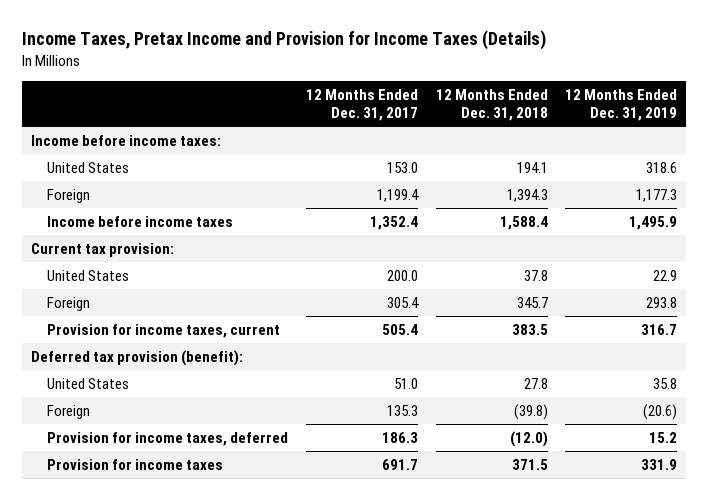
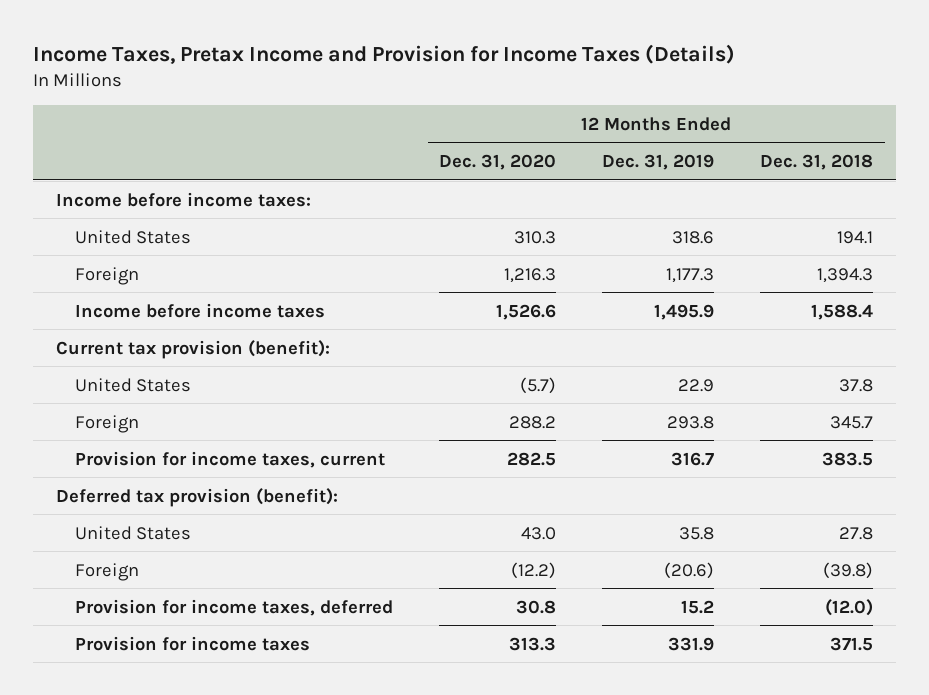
[305,89,418,122] 12 Months Ended Dec. 31, 2017 -> none
none -> [439,153,557,170] Dec. 31, 2020
[30,242,174,257] Current tax provision: -> [55,339,330,359] Current tax provision (benefit):

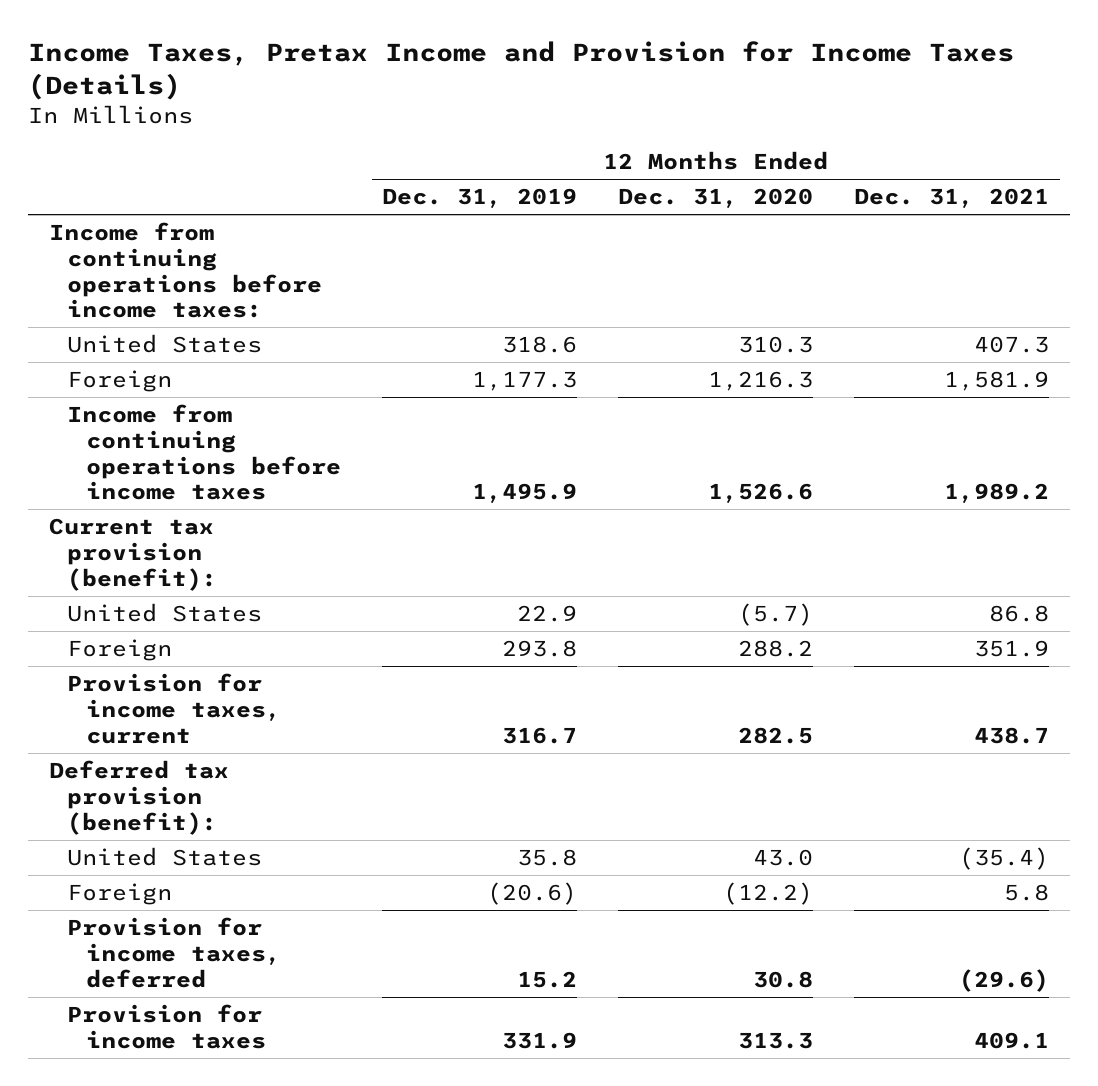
[760,153,874,170] Dec. 31, 2018 -> none
none -> [854,188,1050,209] Dec. 31, 2021
[55,191,311,207] Income before income taxes: -> [48,222,323,319] Income from continuing operations before income taxes:
[75,302,326,318] Income before income taxes -> [67,404,341,501] Income from continuing operations before income taxes

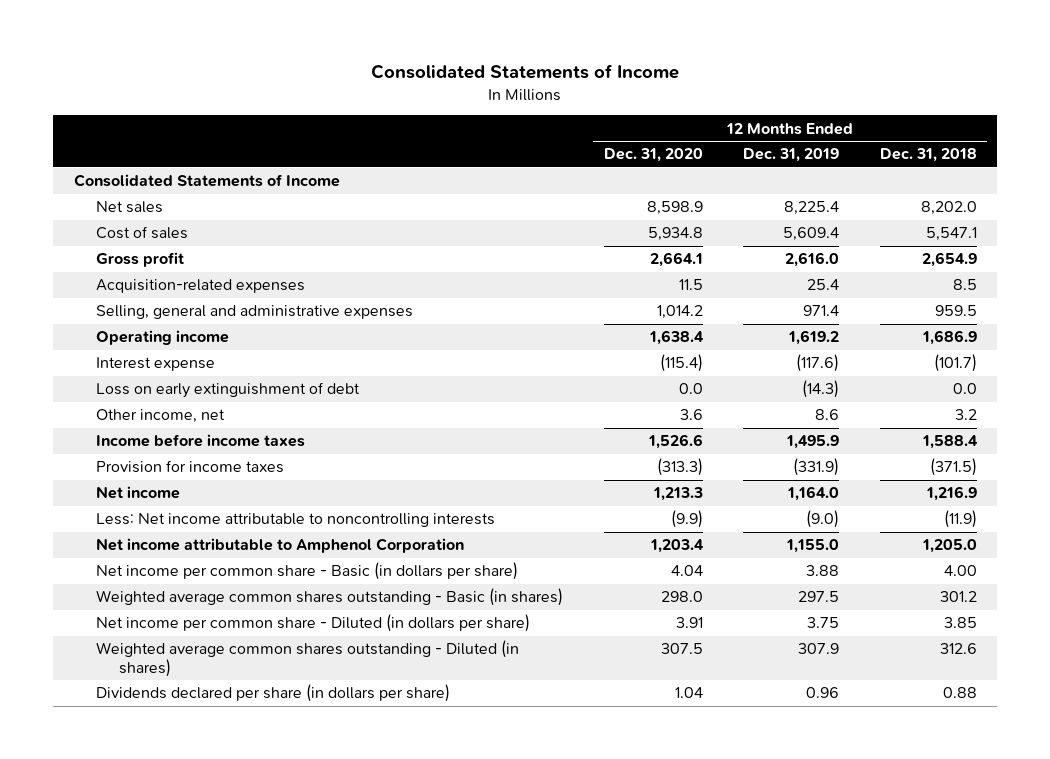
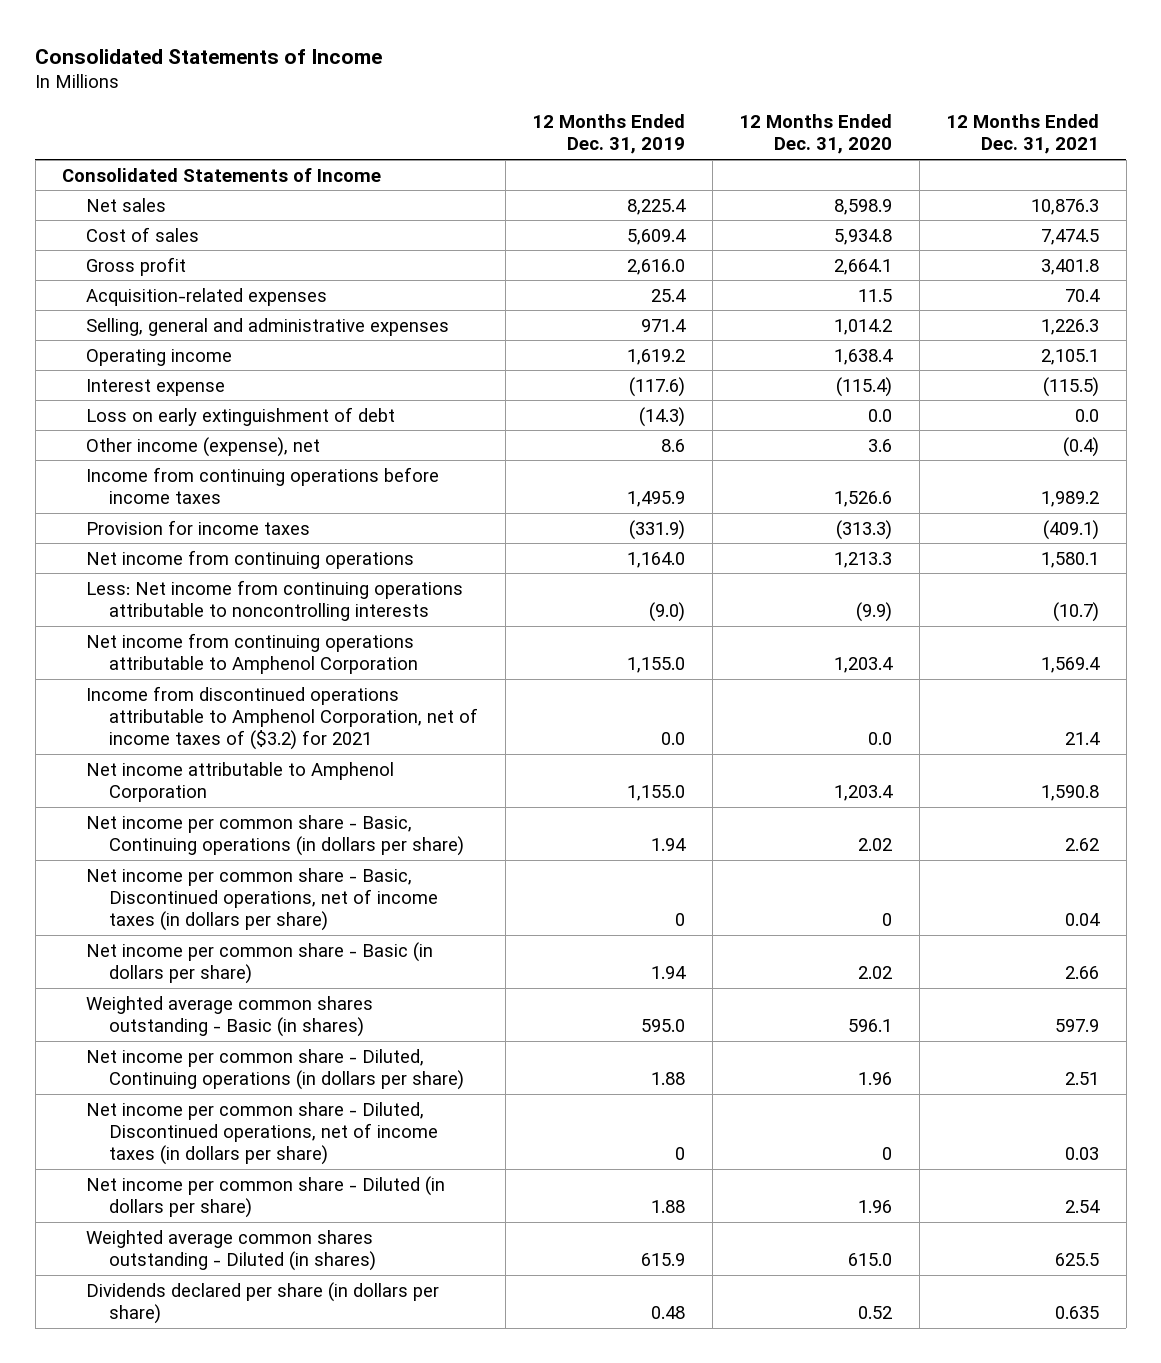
[879,148,977,163] Dec. 31, 2018 -> none
none -> [946,114,1100,155] 12 Months Ended Dec. 31, 2021
[96,409,226,424] Other income, net -> [85,436,320,457] Other income (expense), net
[96,434,306,448] Income before income taxes -> [85,466,439,504] Income from continuing operations before income taxes
[96,486,181,500] Net income -> [85,549,414,569] Net income from continuing operations
[96,513,496,528] Less: Net income attributable to noncontrolling interests -> [85,579,463,621] Less: Net income from continuing operations attributable to noncontrolling interests
none -> [85,632,419,674] Net income from continuing operations attributable to Amphenol Corporation
none -> [85,685,479,750] Income from discontinued operations attributable to Amphenol Corporation, net of income taxes of ($3.2) for 2021
none -> [85,814,465,856] Net income per common share - Basic, Continuing operations (in dollars per share)
none -> [85,867,439,931] Net income per common share - Basic, Discontinued operations, net of income taxes (in dollars per share)
[670,565,703,577] 4.04 -> [858,965,893,979] 2.02
[806,565,840,577] 3.88 -> [651,965,687,979] 1.94
[660,591,703,603] 298.0 -> [848,1018,893,1032] 596.1
[798,591,840,603] 297.5 -> [641,1018,686,1032] 595.0
none -> [85,1048,465,1090] Net income per common share - Diluted, Continuing operations (in dollars per share)
none -> [85,1101,439,1165] Net income per common share - Diluted, Discontinued operations, net of income taxes (in dollars per share)
[675,617,703,629] 3.91 -> [858,1199,893,1213] 1.96
[807,617,840,629] 3.75 -> [651,1199,686,1213] 1.88
[660,643,703,655] 307.5 -> [848,1252,893,1266] 615.0
[798,643,840,655] 307.9 -> [641,1252,686,1266] 615.9
[674,687,703,699] 1.04 -> [858,1305,893,1319] 0.52
[806,687,840,699] 0.96 -> [651,1305,686,1319] 0.48

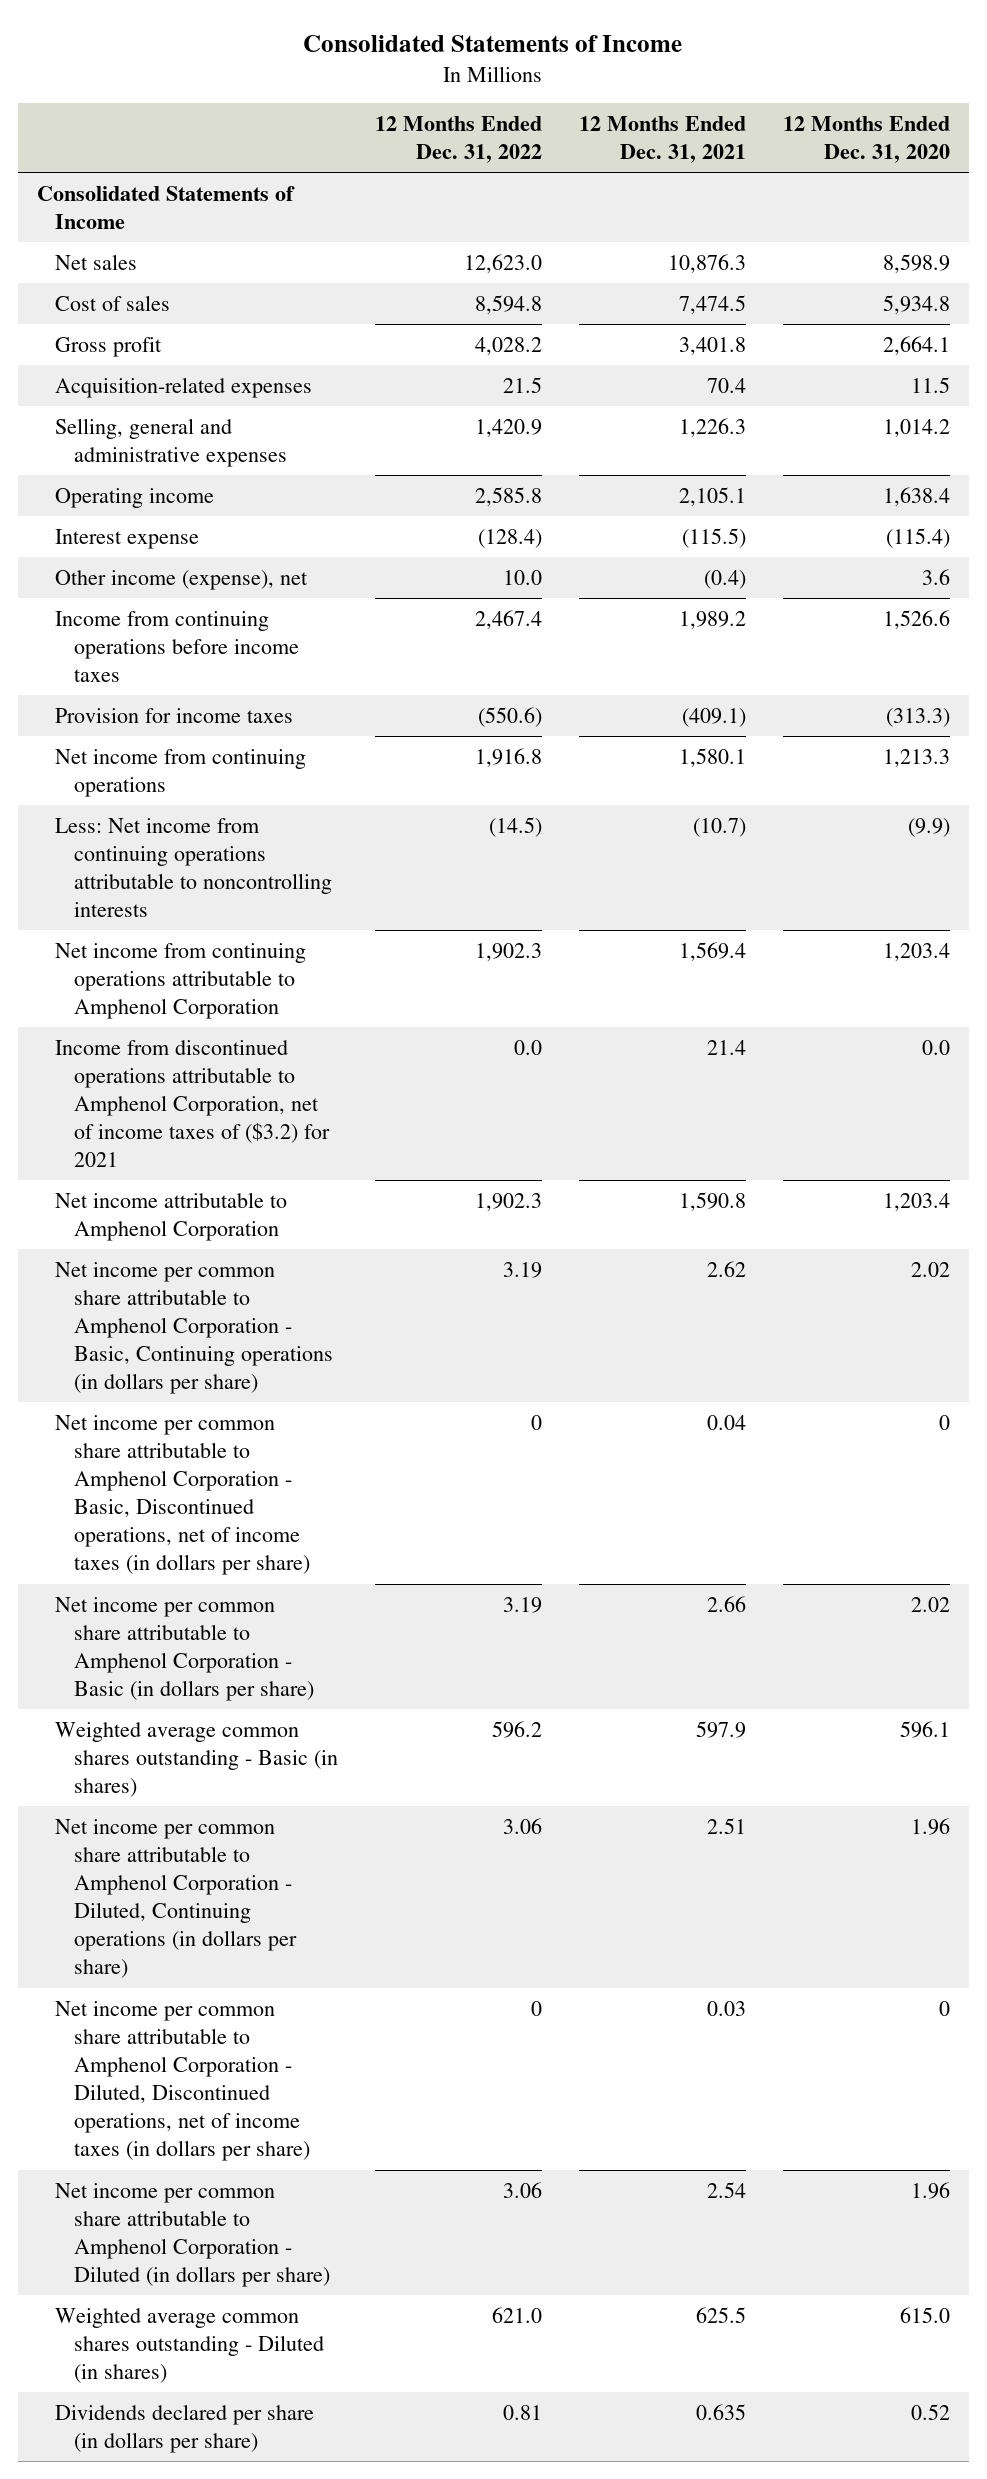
[532,114,686,155] 12 Months Ended Dec. 31, 2019 -> none
none -> [374,115,542,164] 12 Months Ended Dec. 31, 2022
[85,406,395,426] Loss on early extinguishment of debt -> none
[85,814,465,856] Net income per common share - Basic, Continuing operations (in dollars per share) -> [55,1261,333,1395] Net income per common share attributable to Amphenol Corporation - Basic, Continuing operations (in dollars per share)
[85,867,439,931] Net income per common share - Basic, Discontinued operations, net of income taxes (in dollars per share) -> [55,1414,310,1576] Net income per common share attributable to Amphenol Corporation - Basic, Discontinued operations, net of income taxes (in dollars per share)
[85,941,433,984] Net income per common share - Basic (in dollars per share) -> [55,1596,314,1702] Net income per common share attributable to Amphenol Corporation - Basic (in dollars per share)
[85,1048,465,1090] Net income per common share - Diluted, Continuing operations (in dollars per share) -> [55,1818,297,1979] Net income per common share attributable to Amphenol Corporation - Diluted, Continuing operations (in dollars per share)
[85,1101,439,1165] Net income per common share - Diluted, Discontinued operations, net of income taxes (in dollars per share) -> [55,2000,310,2162] Net income per common share attributable to Amphenol Corporation - Diluted, Discontinued operations, net of income taxes (in dollars per share)
[85,1175,445,1218] Net income per common share - Diluted (in dollars per share) -> [55,2182,330,2288] Net income per common share attributable to Amphenol Corporation - Diluted (in dollars per share)

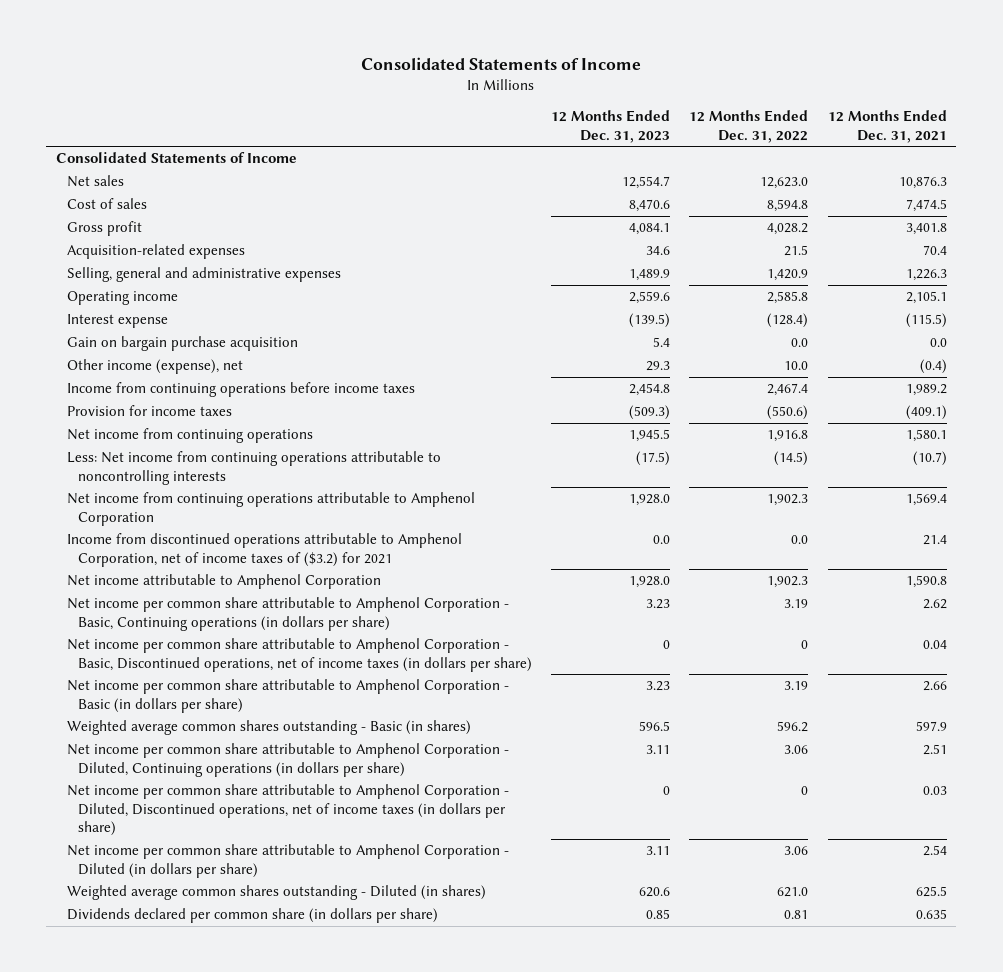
[783,115,951,164] 12 Months Ended Dec. 31, 2020 -> none
none -> [550,110,670,143] 12 Months Ended Dec. 31, 2023
none -> [66,336,298,352] Gain on bargain purchase acquisition
[55,2403,315,2453] Dividends declared per share (in dollars per share) -> [66,908,438,924] Dividends declared per common share (in dollars per share)

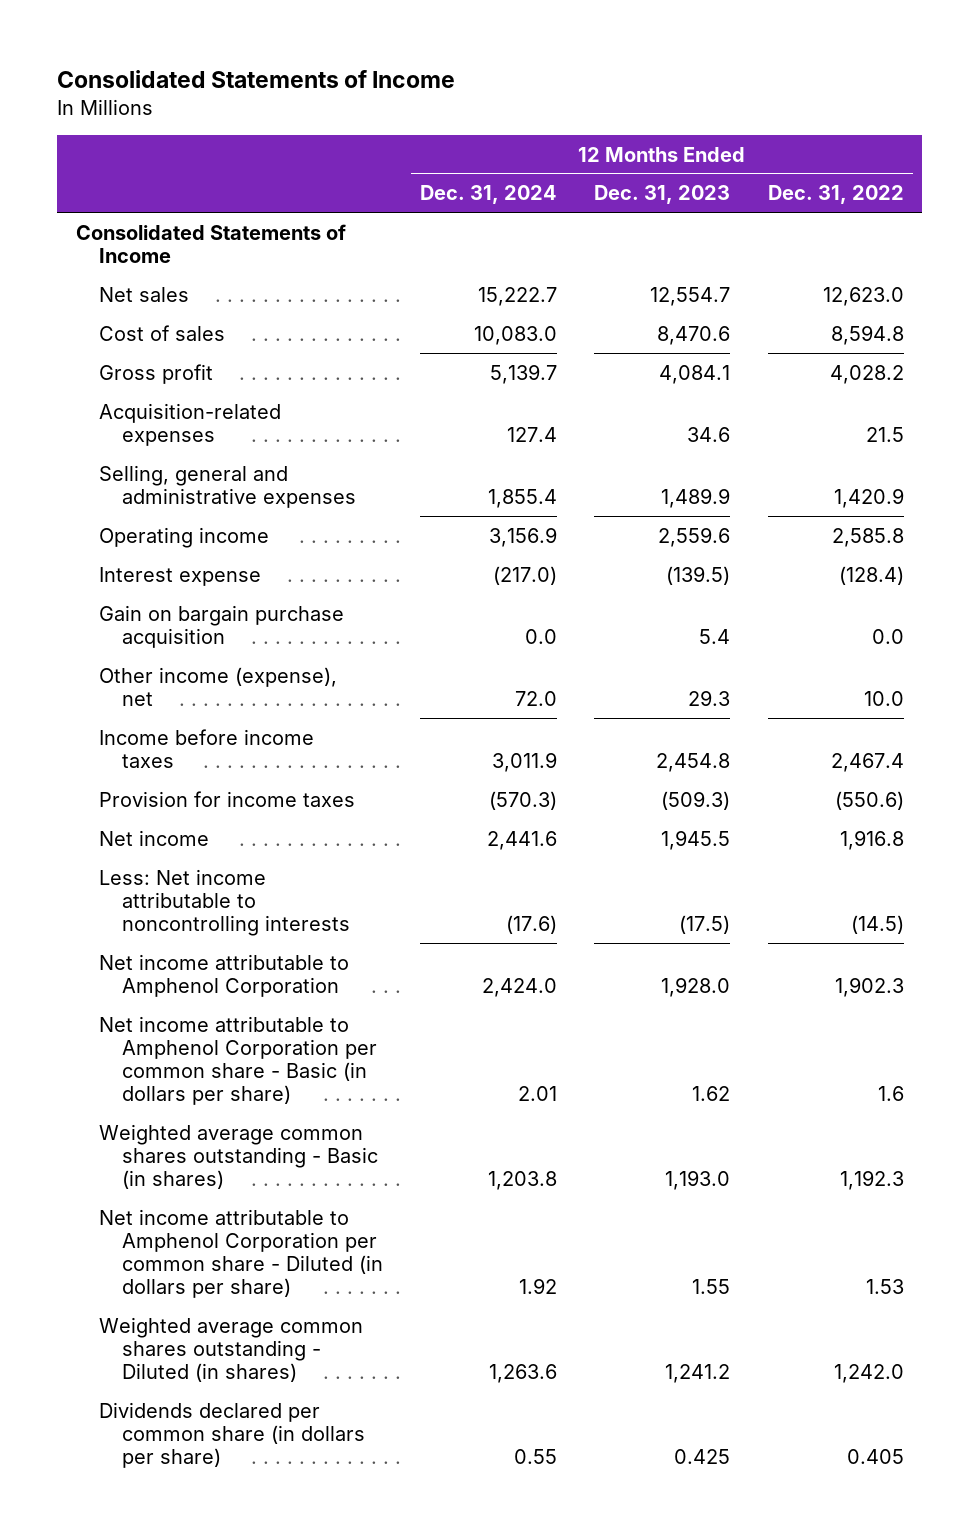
[827,110,947,143] 12 Months Ended Dec. 31, 2021 -> none
none -> [419,185,557,205] Dec. 31, 2024
[66,382,415,398] Income from continuing operations before income taxes -> [98,728,314,768] Income before income taxes
[66,492,475,526] Net income from continuing operations attributable to Amphenol Corporation -> none
[66,533,462,567] Income from discontinued operations attributable to Amphenol Corporation, net of income taxes of ($3.2) for 2021 -> none
[66,428,313,444] Net income from continuing operations -> [98,829,209,846] Net income
[66,451,441,485] Less: Net income from continuing operations attributable to noncontrolling interests -> [98,868,350,936] Less: Net income attributable to noncontrolling interests
[66,597,509,631] Net income per common share attributable to Amphenol Corporation - Basic, Continuing operations (in dollars per share) -> none
[66,638,532,672] Net income per common share attributable to Amphenol Corporation - Basic, Discontinued operations, net of income taxes (in dollars per share) -> none
[66,743,509,777] Net income per common share attributable to Amphenol Corporation - Diluted, Continuing operations (in dollars per share) -> none
[66,784,509,836] Net income per common share attributable to Amphenol Corporation - Diluted, Discontinued operations, net of income taxes (in dollars per share) -> none
[66,679,509,713] Net income per common share attributable to Amphenol Corporation - Basic (in dollars per share) -> [98,1015,377,1105] Net income attributable to Amphenol Corporation per common share - Basic (in dollars per share)
[645,681,670,692] 3.23 -> [692,1085,731,1101] 1.62
[784,681,809,691] 3.19 -> [877,1085,904,1101] 1.6
[638,721,670,732] 596.5 -> [665,1169,731,1190] 1,193.0
[777,721,809,733] 596.2 -> [839,1169,904,1190] 1,192.3
[66,844,509,878] Net income per common share attributable to Amphenol Corporation - Diluted (in dollars per share) -> [98,1208,383,1298] Net income attributable to Amphenol Corporation per common share - Diluted (in dollars per share)
[645,846,670,856] 3.11 -> [692,1278,731,1294] 1.55
[784,846,809,856] 3.06 -> [865,1278,904,1294] 1.53
[638,887,670,898] 620.6 -> [665,1363,731,1383] 1,241.2
[777,887,809,898] 621.0 -> [833,1363,904,1383] 1,242.0
[645,909,670,920] 0.85 -> [674,1448,731,1464] 0.425
[784,910,809,920] 0.81 -> [846,1448,904,1464] 0.405

